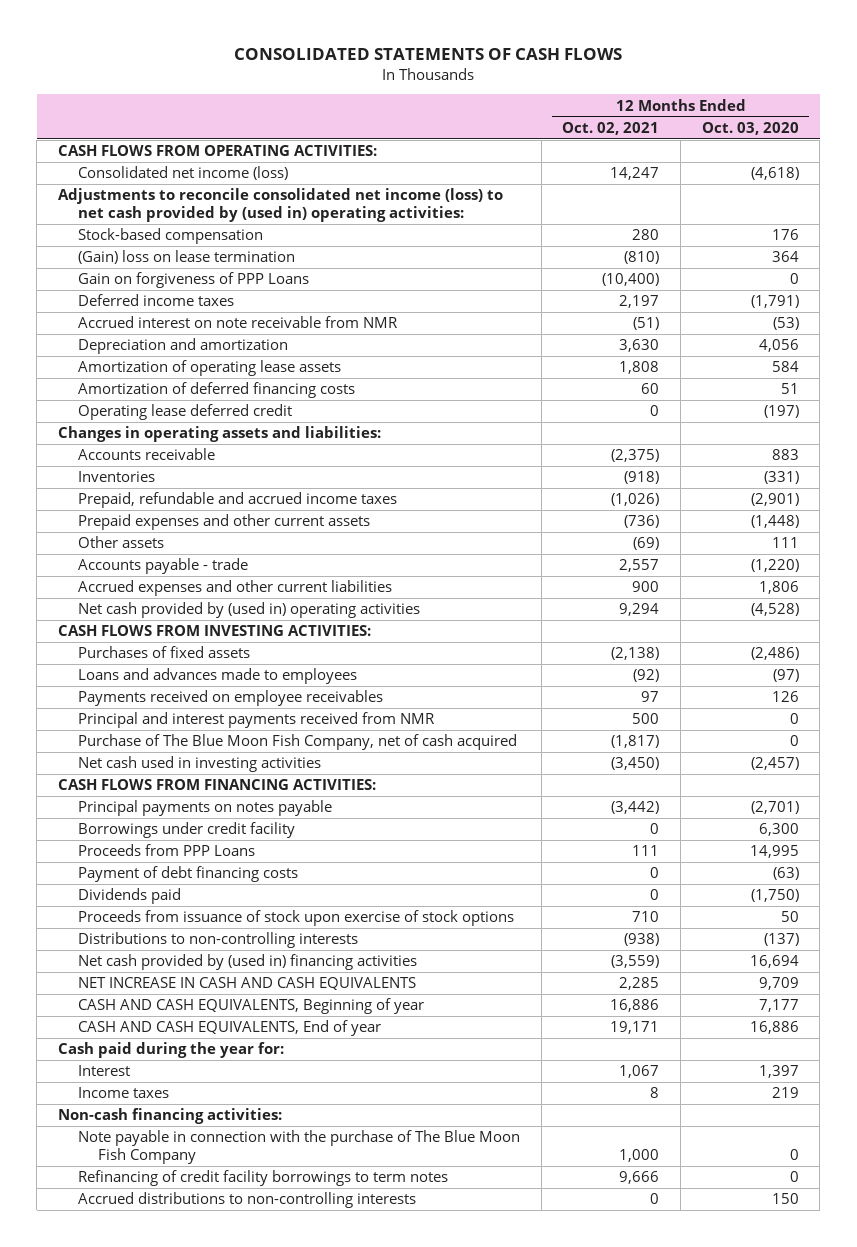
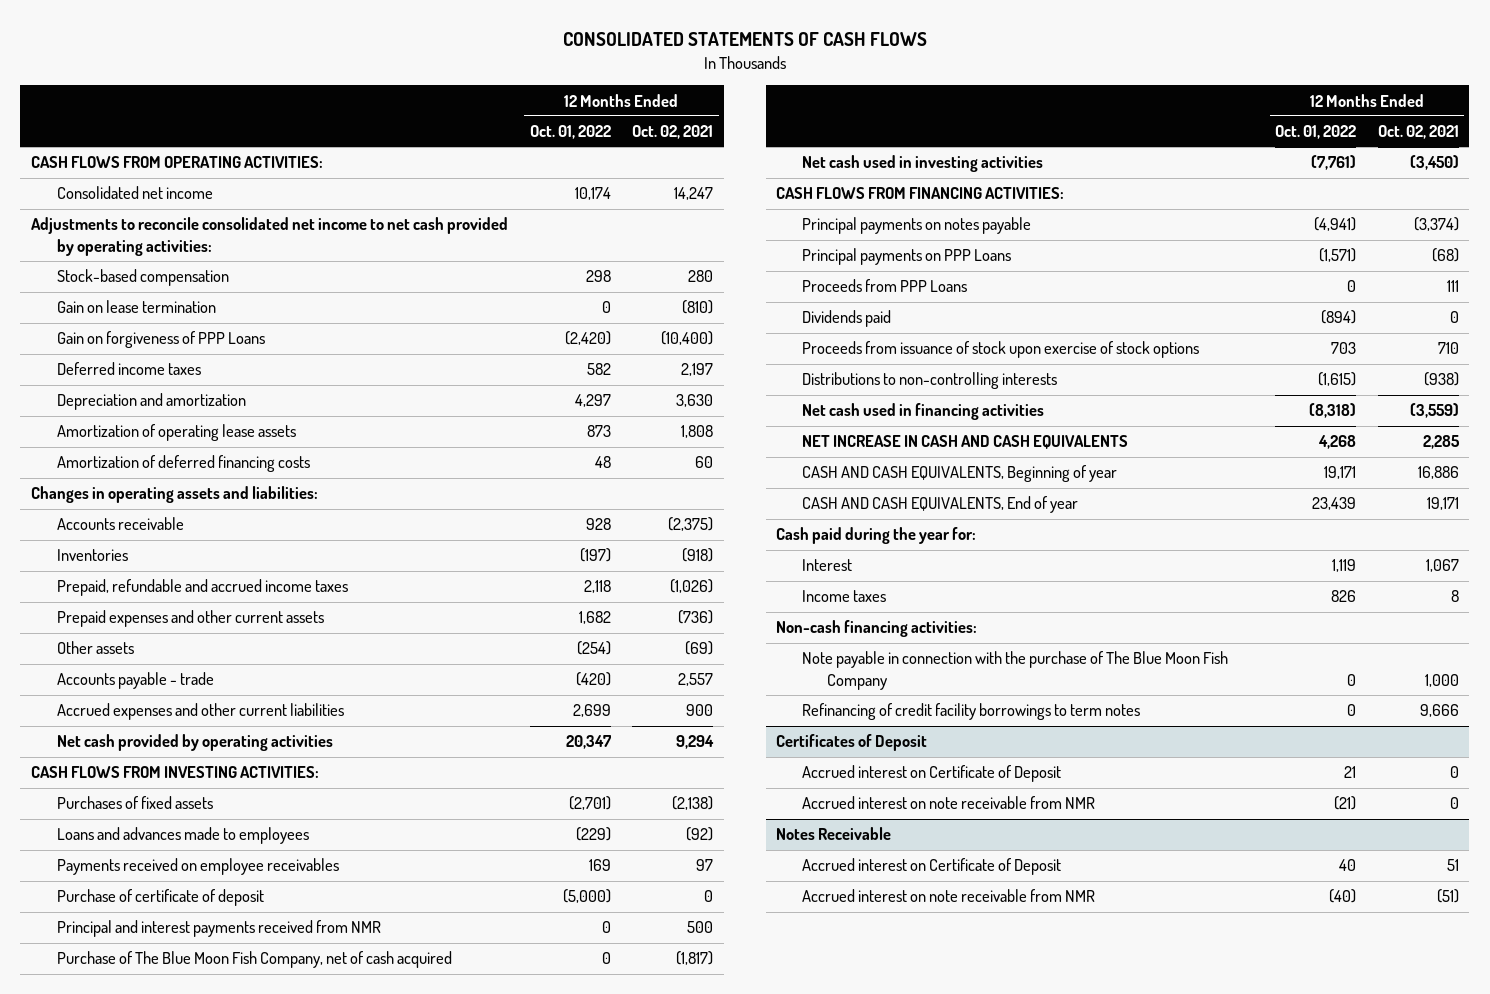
[701,122,799,136] Oct. 03, 2020 -> none
none -> [529,125,611,140] Oct. 01, 2022
[78,166,289,181] Consolidated net income (loss) -> [56,186,213,200] Consolidated net income
[57,188,503,223] Adjustments to reconcile consolidated net income (loss) to net cash provided by (used in) operating activities: -> [31,217,509,256] Adjustments to reconcile consolidated net income to net cash provided by operating activities:
[78,250,296,265] (Gain) loss on lease termination -> [56,300,216,314] Gain on lease termination
[78,316,399,329] Accrued interest on note receivable from NMR -> none
[78,404,293,421] Operating lease deferred credit -> none
[78,602,421,619] Net cash provided by (used in) operating activities -> [56,734,333,752] Net cash provided by operating activities
none -> [56,889,264,907] Purchase of certificate of deposit
[78,822,296,839] Borrowings under credit facility -> none
[611,801,660,815] (3,442) -> [1413,217,1459,232] (3,374)
none -> [801,248,1011,266] Principal payments on PPP Loans
[78,866,299,883] Payment of debt financing costs -> none
[78,954,418,971] Net cash provided by (used in) financing activities -> [801,403,1044,421] Net cash used in financing activities
[78,1192,417,1209] Accrued distributions to non-controlling interests -> none
none -> [776,734,928,752] Certificates of Deposit
none -> [801,765,1061,783] Accrued interest on Certificate of Deposit
none -> [801,796,1095,810] Accrued interest on note receivable from NMR
none -> [776,827,892,841] Notes Receivable
none -> [801,858,1061,876] Accrued interest on Certificate of Deposit
none -> [801,889,1095,903] Accrued interest on note receivable from NMR

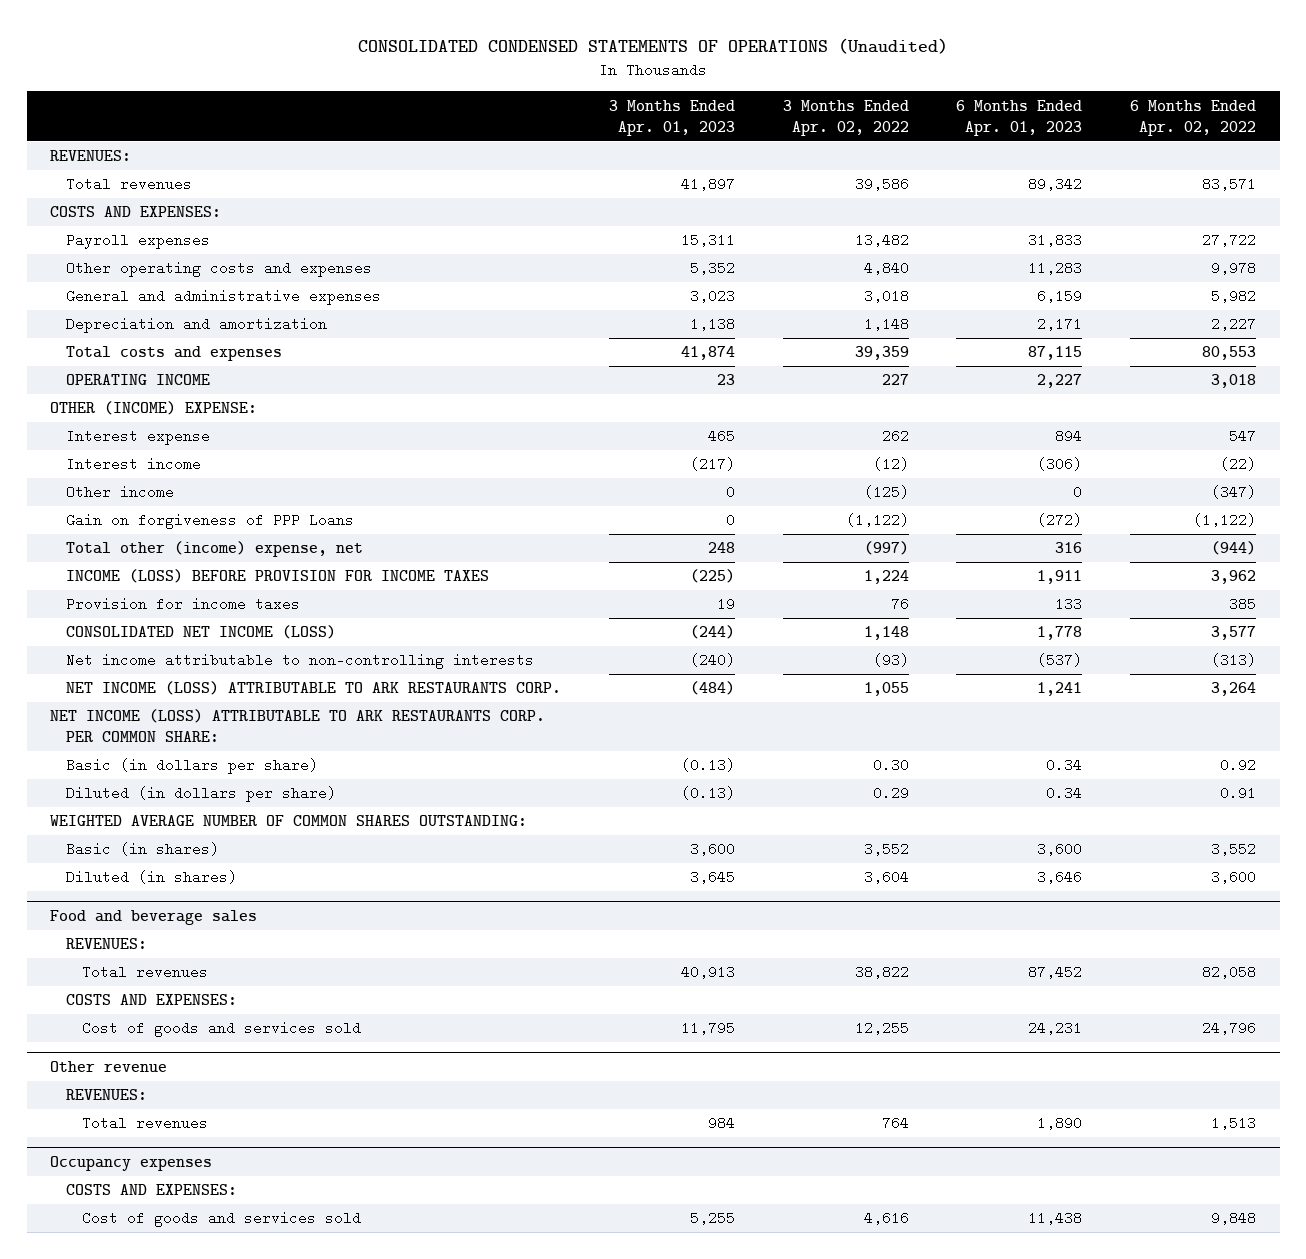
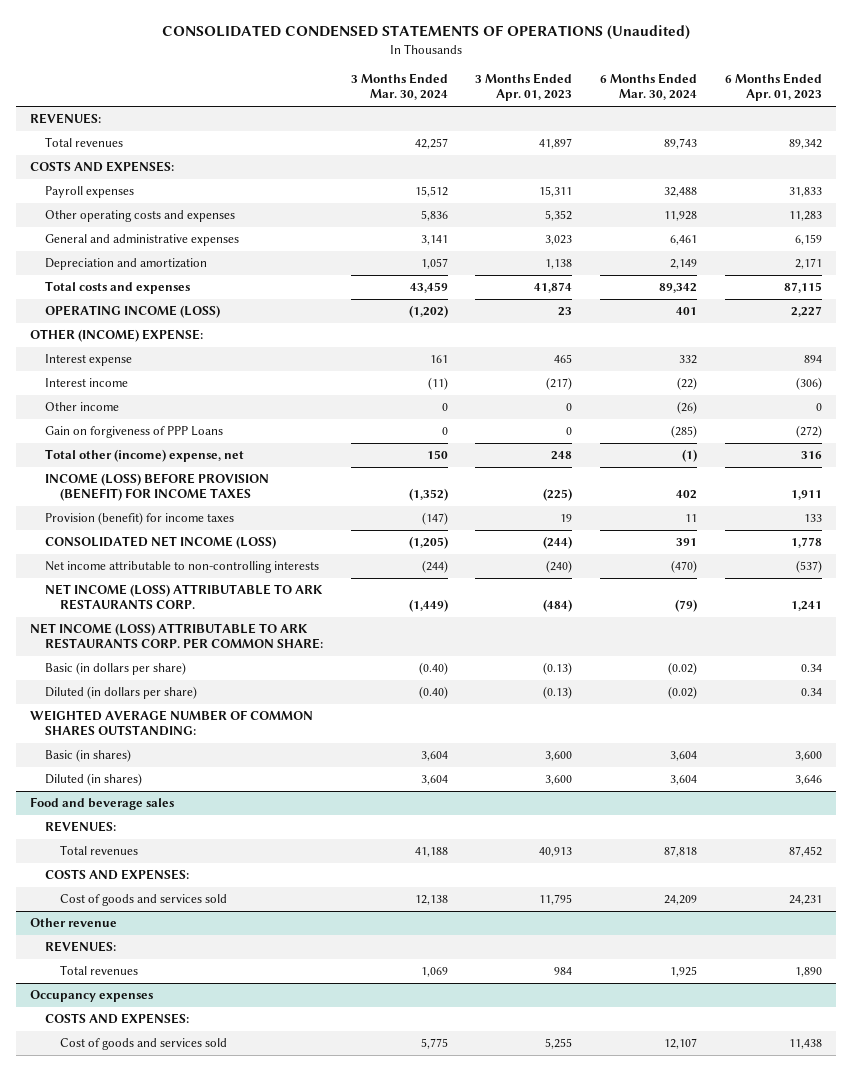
[782,99,909,136] 3 Months Ended Apr. 02, 2022 -> none
[1129,99,1256,136] 6 Months Ended Apr. 02, 2022 -> none
none -> [350,73,448,101] 3 Months Ended Mar. 30, 2024
none -> [600,73,698,101] 6 Months Ended Mar. 30, 2024
[66,374,211,386] OPERATING INCOME -> [44,305,220,319] OPERATING INCOME (LOSS)
[66,569,490,584] INCOME (LOSS) BEFORE PROVISION FOR INCOME TAXES -> [44,473,269,502] INCOME (LOSS) BEFORE PROVISION (BENEFIT) FOR INCOME TAXES
[66,597,301,612] Provision for income taxes -> [44,512,234,526] Provision (benefit) for income taxes
[689,870,735,885] 3,645 -> [545,775,573,786] 3,600

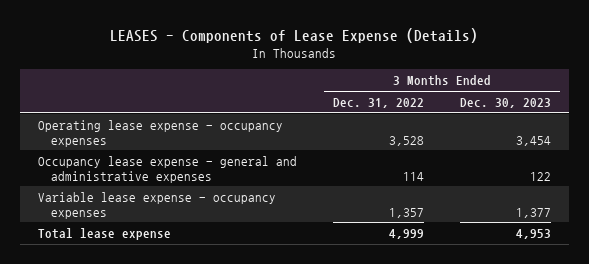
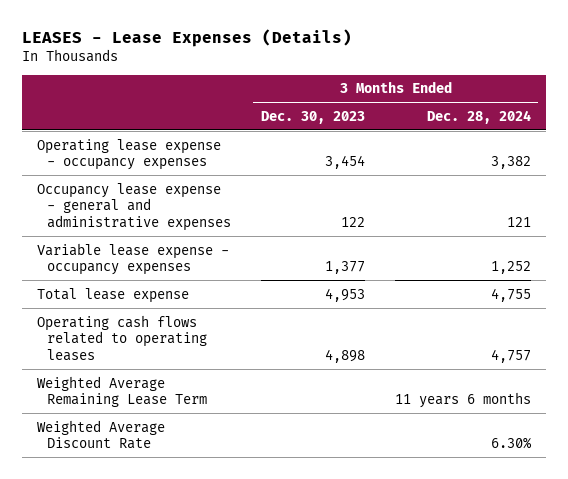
[110,27,479,43] LEASES - Components of Lease Expense (Details) -> [21,28,352,47] LEASES - Lease Expenses (Details)
[332,98,424,109] Dec. 31, 2022 -> none
none -> [426,109,531,124] Dec. 28, 2024
none -> [36,314,207,362] Operating cash flows related to operating leases
none -> [36,375,207,408] Weighted Average Remaining Lease Term
none -> [36,419,165,450] Weighted Average Discount Rate

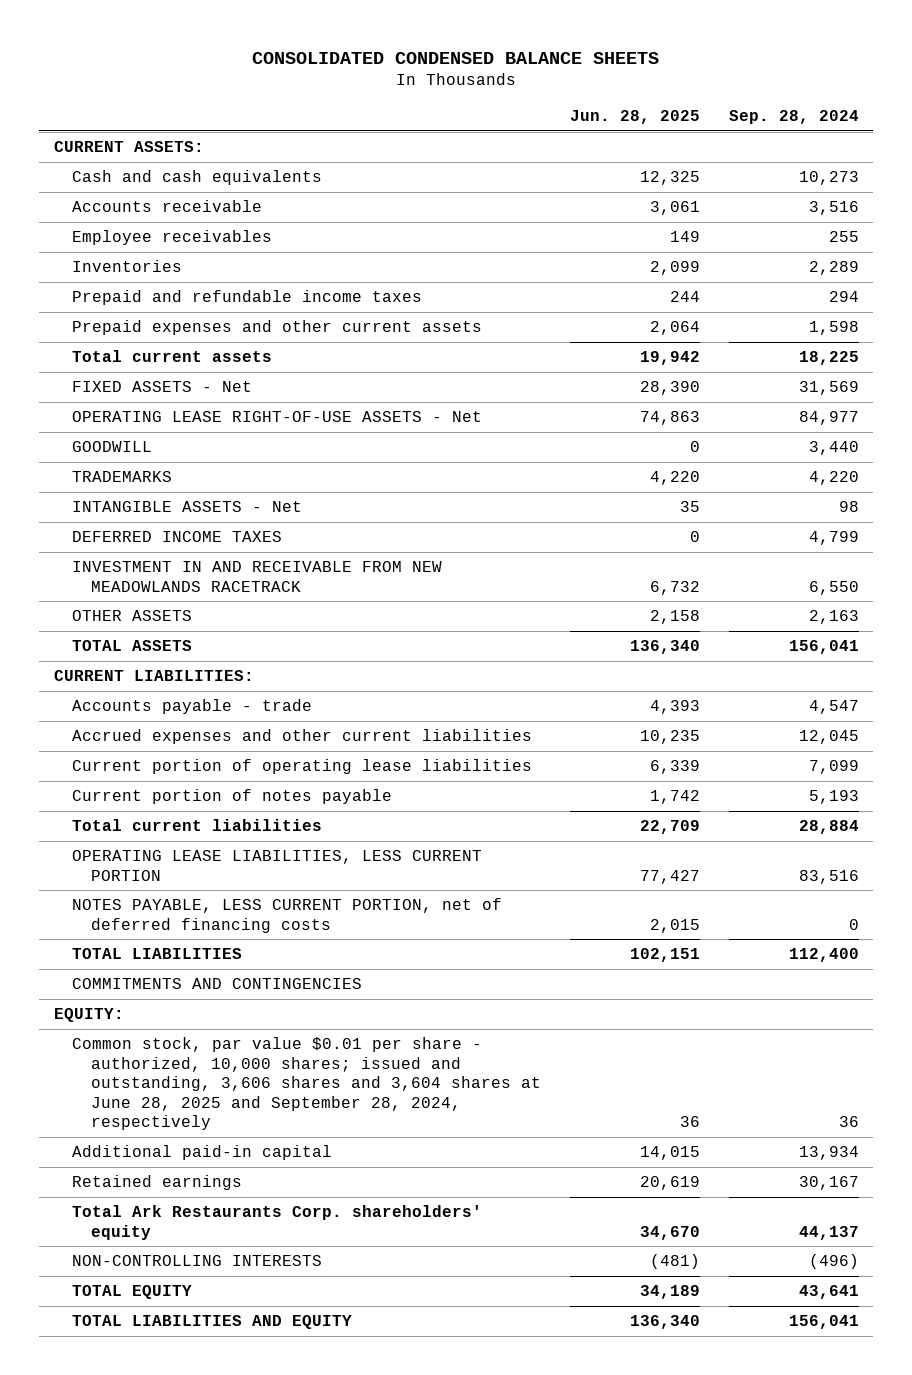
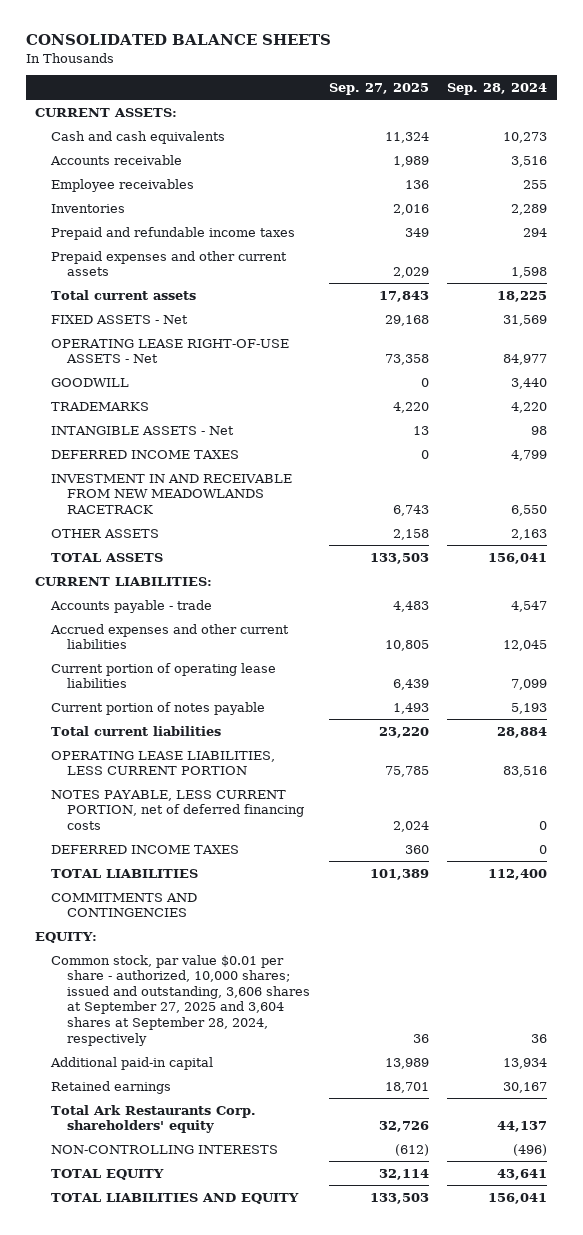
[252,51,660,64] CONSOLIDATED CONDENSED BALANCE SHEETS -> [25,34,331,46] CONSOLIDATED BALANCE SHEETS
[570,110,701,125] Jun. 28, 2025 -> none
none -> [328,82,429,95] Sep. 27, 2025
none -> [50,844,239,854] DEFERRED INCOME TAXES
[72,1037,542,1131] Common stock, par value $0.01 per share - authorized, 10,000 shares; issued and outstanding, 3,606 shares and 3,604 shares at June 28, 2025 and September 28, 2024, respectively -> [50,954,310,1046] Common stock, par value $0.01 per share - authorized, 10,000 shares; issued and outstanding, 3,606 shares at September 27, 2025 and 3,604 shares at September 28, 2024, respectively

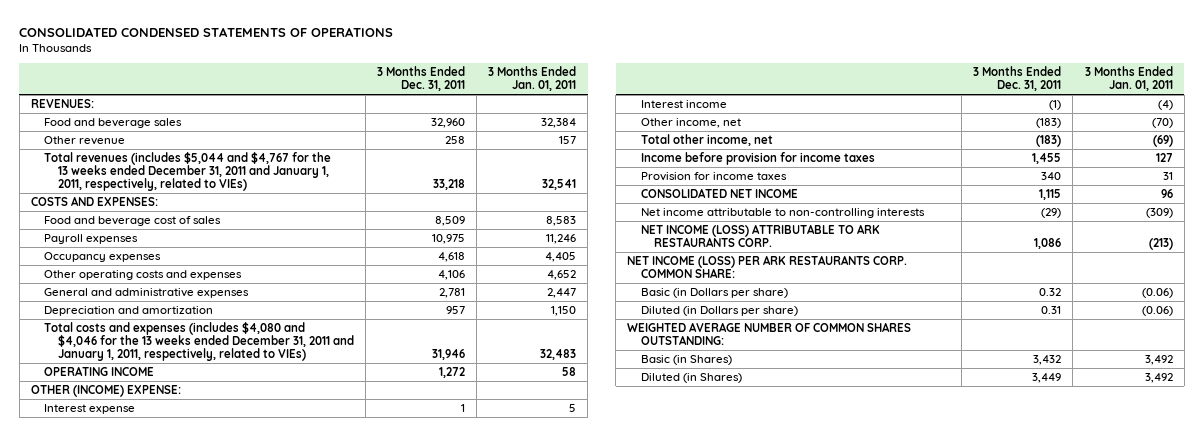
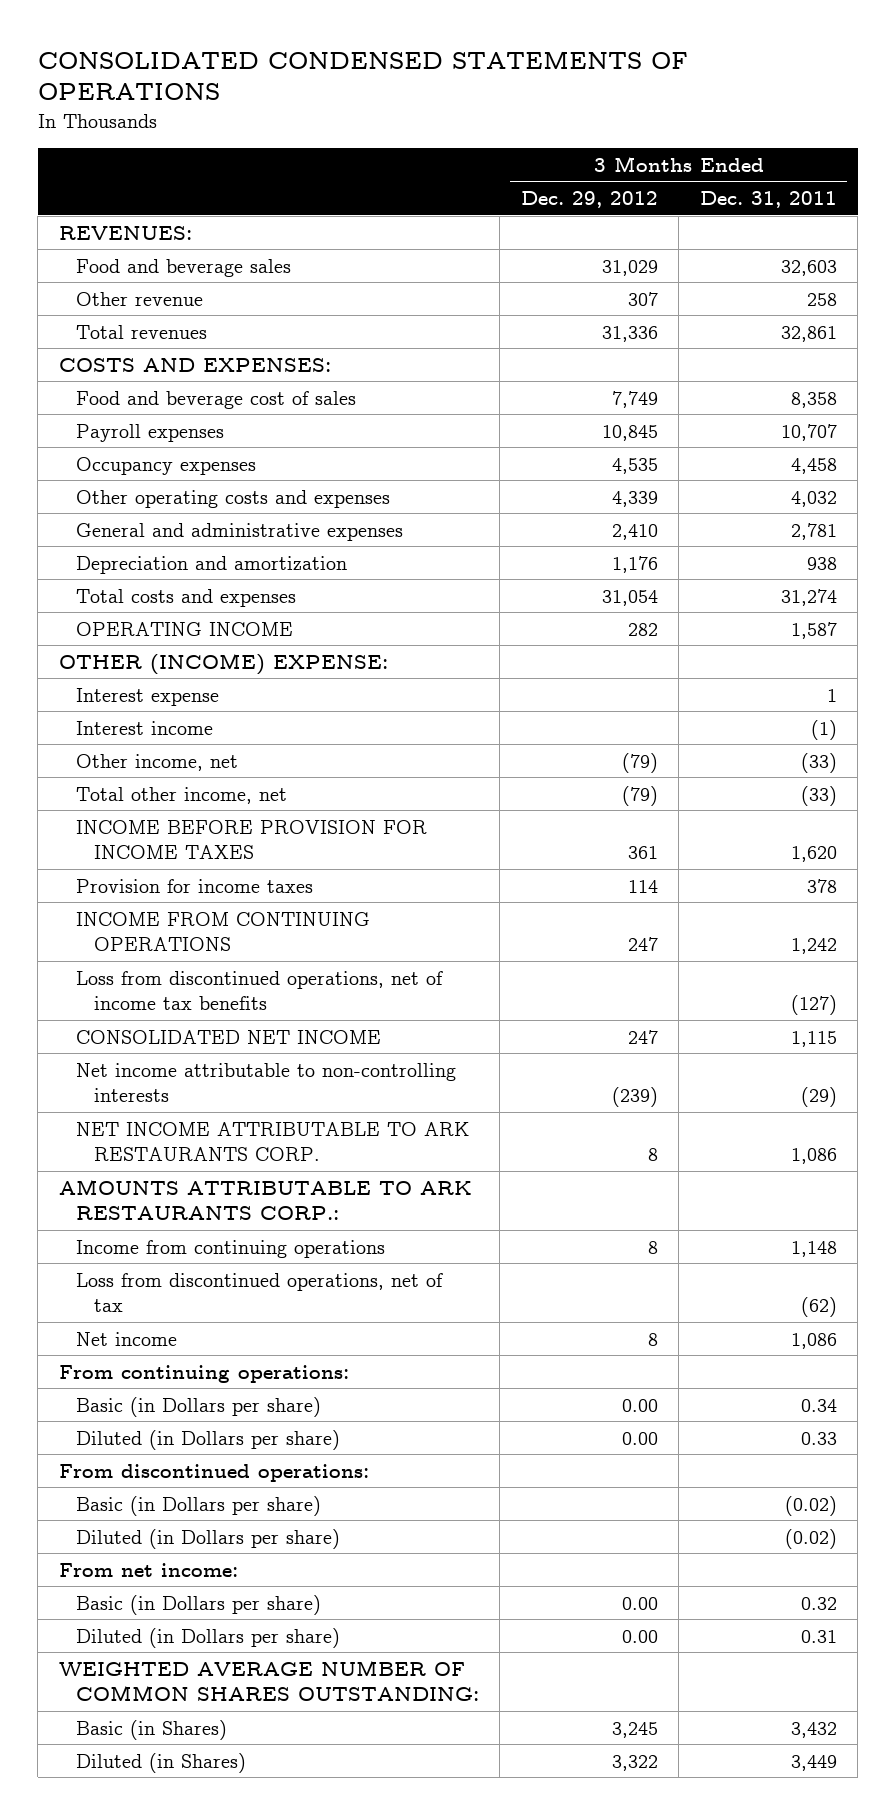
[487,66,576,92] 3 Months Ended Jan. 01, 2011 -> none
none -> [520,191,658,209] Dec. 29, 2012
[430,117,465,128] 32,960 -> [780,259,837,276] 32,603
[44,151,332,192] Total revenues (includes $5,044 and $4,767 for the 13 weeks ended December 31, 2011 and January 1, 2011, respectively, related to VIEs) -> none
none -> [76,324,208,339] Total revenues
[434,215,465,226] 8,509 -> [790,391,837,408] 8,358
[431,233,465,244] 10,975 -> [780,423,837,441] 10,707
[437,251,465,262] 4,618 -> [790,457,837,474] 4,458
[437,269,465,280] 4,106 -> [790,490,837,507] 4,032
[44,321,354,362] Total costs and expenses (includes $4,080 and $4,046 for the 13 weeks ended December 31, 2011 and January 1, 2011, respectively, related to VIEs) -> none
[445,305,465,314] 957 -> [806,556,837,570] 938
none -> [76,588,297,607] Total costs and expenses
[438,366,465,378] 1,272 -> [790,621,837,639] 1,587
[1036,117,1062,128] (183) -> [800,752,837,773] (33)
[1036,134,1062,147] (183) -> [800,785,837,806] (33)
[640,151,875,165] Income before provision for income taxes -> [76,819,428,859] INCOME BEFORE PROVISION FOR INCOME TAXES
[1032,152,1062,164] 1,455 -> [790,845,837,862] 1,620
[1041,171,1062,180] 340 -> [806,878,837,893] 378
none -> [76,911,371,951] INCOME FROM CONTINUING OPERATIONS
none -> [76,970,444,1010] Loss from discontinued operations, net of income tax benefits
[627,254,908,278] NET INCOME (LOSS) PER ARK RESTAURANTS CORP. COMMON SHARE: -> none
[640,223,880,247] NET INCOME (LOSS) ATTRIBUTABLE TO ARK RESTAURANTS CORP. -> [76,1121,470,1161] NET INCOME ATTRIBUTABLE TO ARK RESTAURANTS CORP.
none -> [58,1178,472,1220] AMOUNTS ATTRIBUTABLE TO ARK RESTAURANTS CORP.:
none -> [76,1239,386,1258] Income from continuing operations
none -> [76,1272,444,1312] Loss from discontinued operations, net of tax
none -> [76,1331,178,1346] Net income
none -> [58,1364,349,1383] From continuing operations:
none -> [76,1396,322,1417] Basic (in Dollars per share)
none -> [76,1429,341,1450] Diluted (in Dollars per share)
none -> [58,1463,369,1482] From discontinued operations:
none -> [76,1495,322,1516] Basic (in Dollars per share)
none -> [76,1528,341,1549] Diluted (in Dollars per share)
none -> [58,1562,238,1577] From net income:

